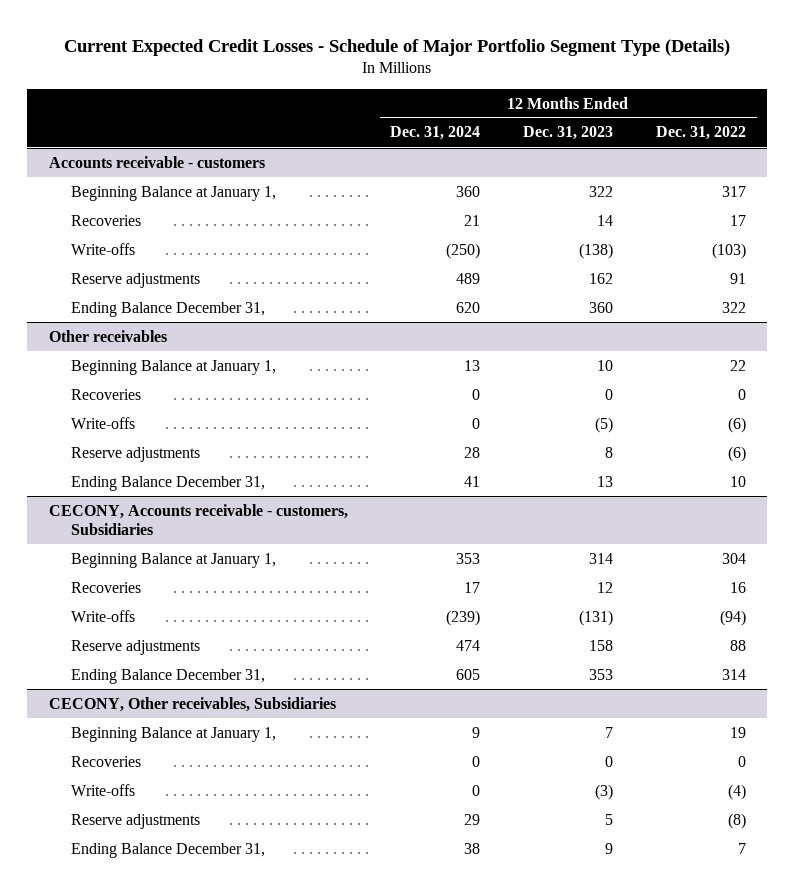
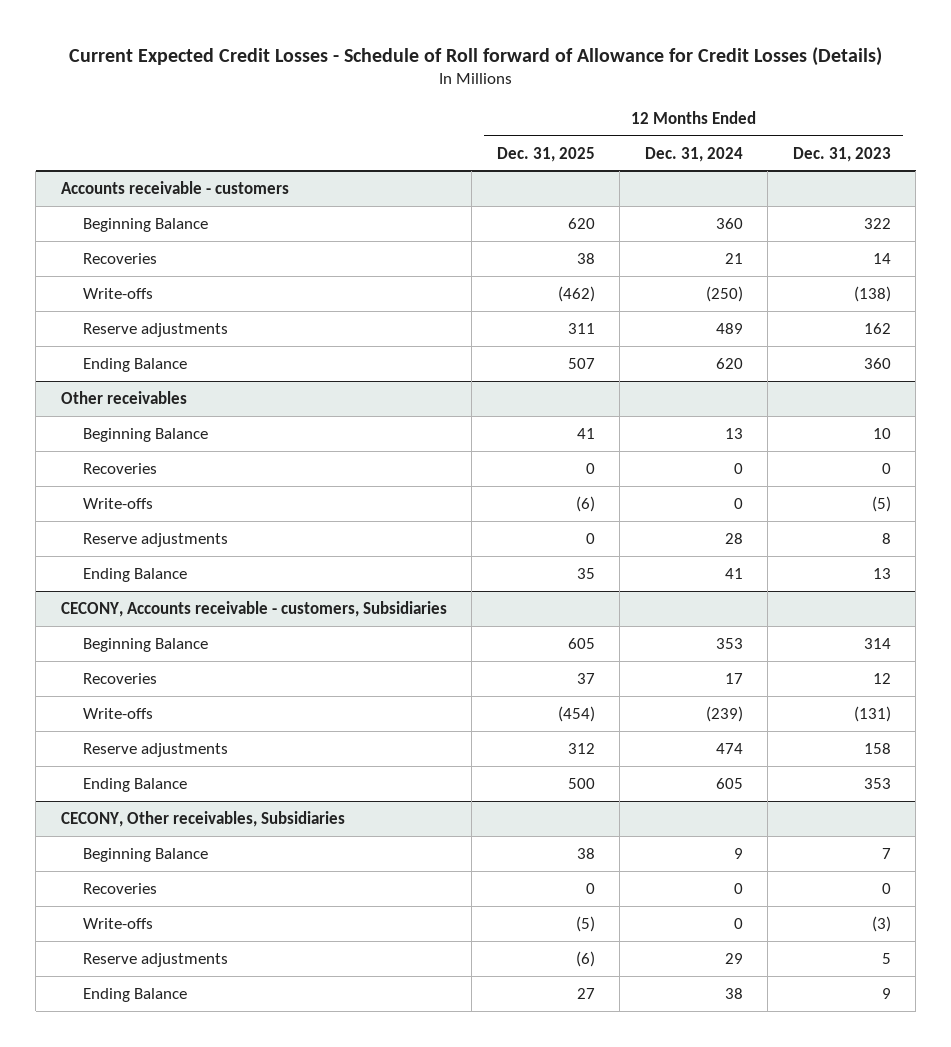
[64,38,731,56] Current Expected Credit Losses - Schedule of Major Portfolio Segment Type (Details) -> [68,46,882,66] Current Expected Credit Losses - Schedule of Roll forward of Allowance for Credit Losses (Details)
[655,126,746,141] Dec. 31, 2022 -> none
none -> [496,146,595,162] Dec. 31, 2025
[70,185,276,201] Beginning Balance at January 1, -> [82,217,208,232] Beginning Balance
[70,301,265,317] Ending Balance December 31, -> [82,357,187,372] Ending Balance
[70,359,276,375] Beginning Balance at January 1, -> [82,427,208,442] Beginning Balance
[70,475,265,491] Ending Balance December 31, -> [82,567,187,582] Ending Balance
[70,552,276,568] Beginning Balance at January 1, -> [82,637,208,652] Beginning Balance
[70,668,265,684] Ending Balance December 31, -> [82,777,187,792] Ending Balance
[70,726,276,742] Beginning Balance at January 1, -> [82,847,208,862] Beginning Balance
[70,842,265,858] Ending Balance December 31, -> [82,987,187,1002] Ending Balance

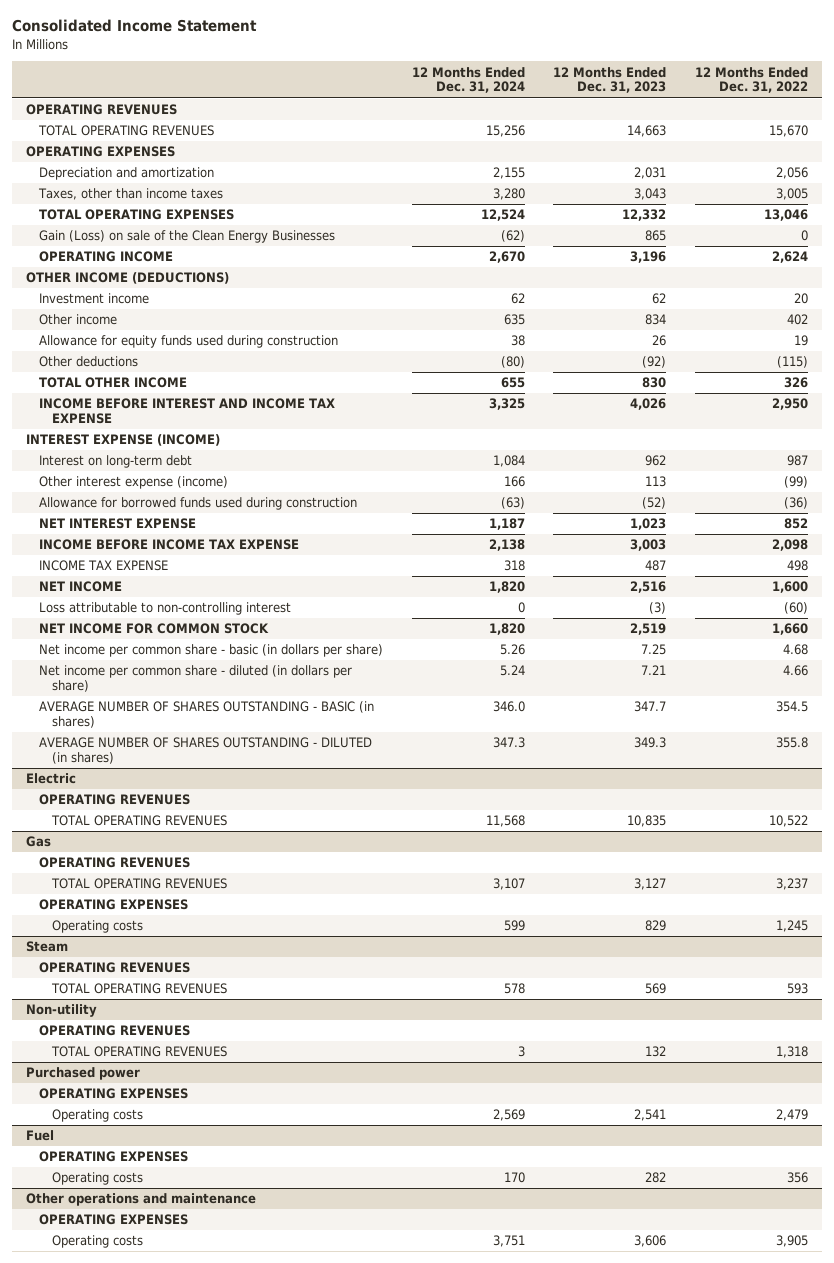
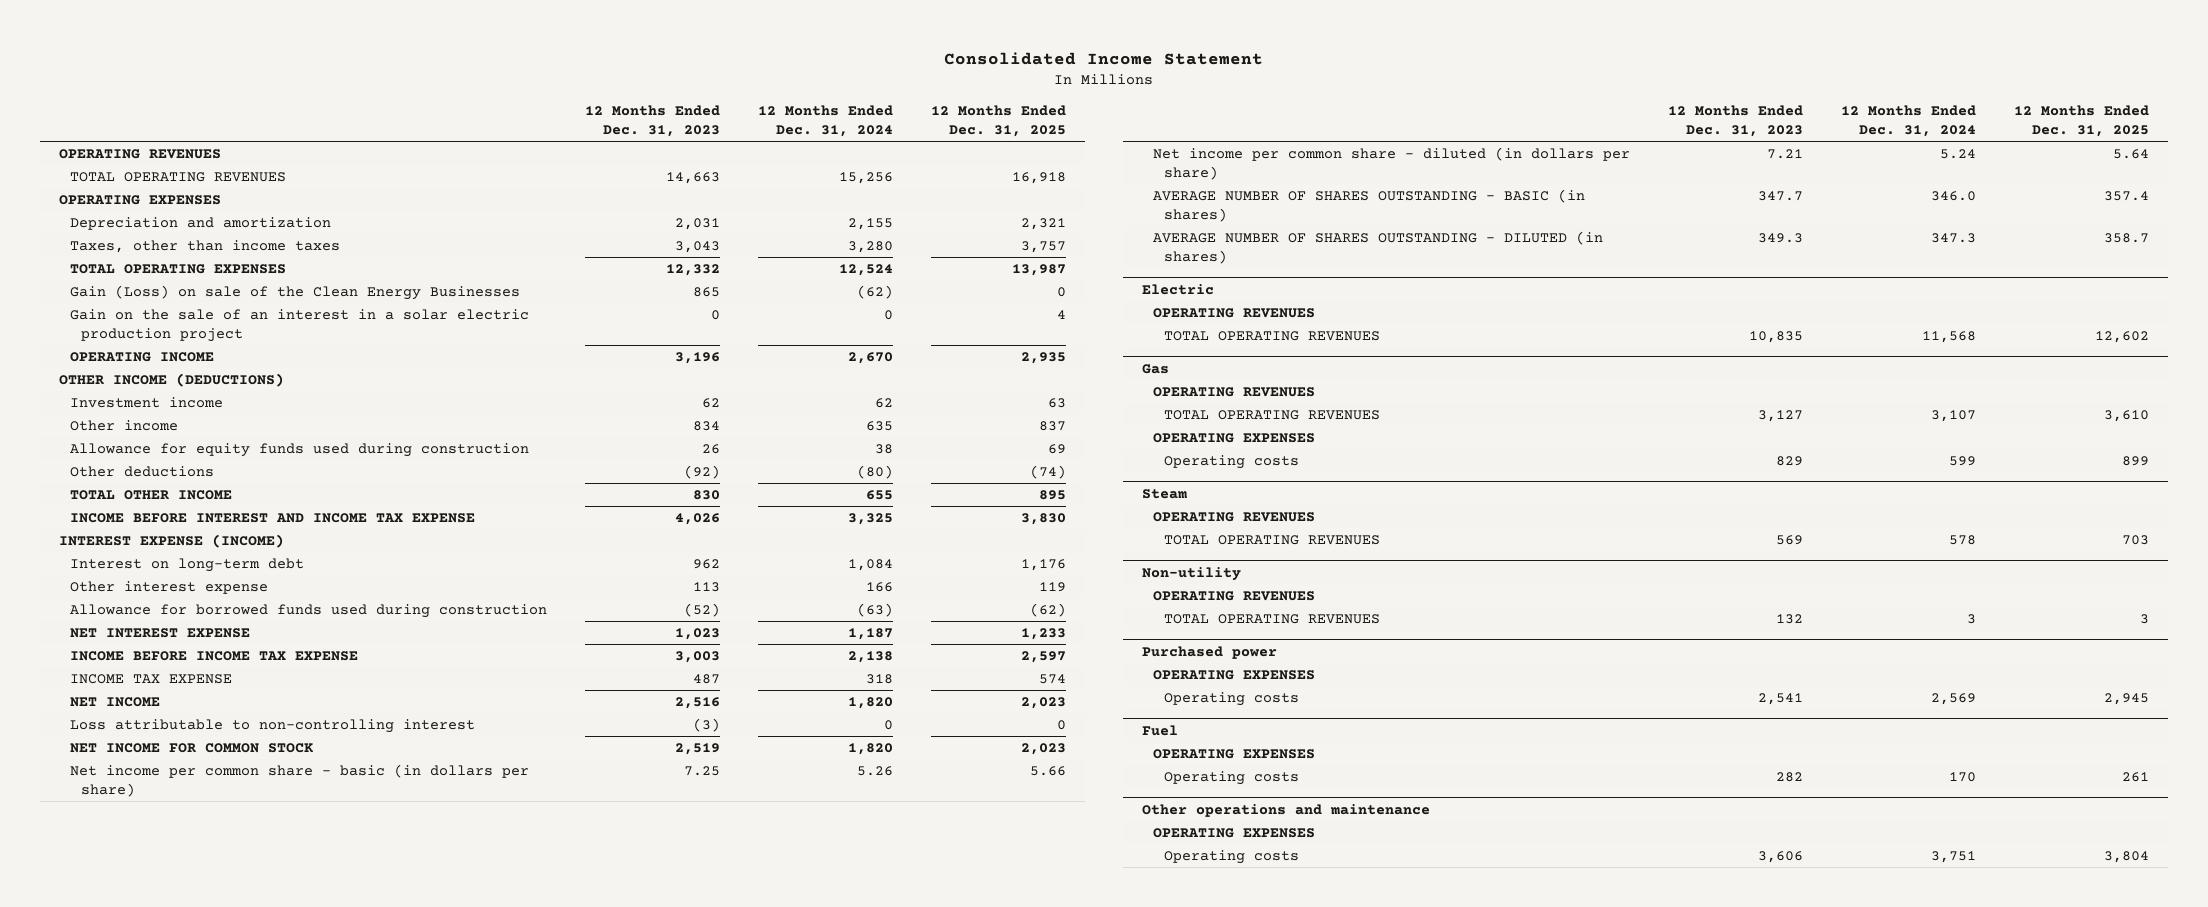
[694,66,808,94] 12 Months Ended Dec. 31, 2022 -> none
none -> [931,104,1067,137] 12 Months Ended Dec. 31, 2025
none -> [70,308,530,343] Gain on the sale of an interest in a solar electric production project
[38,476,228,490] Other interest expense (income) -> [70,580,269,594] Other interest expense

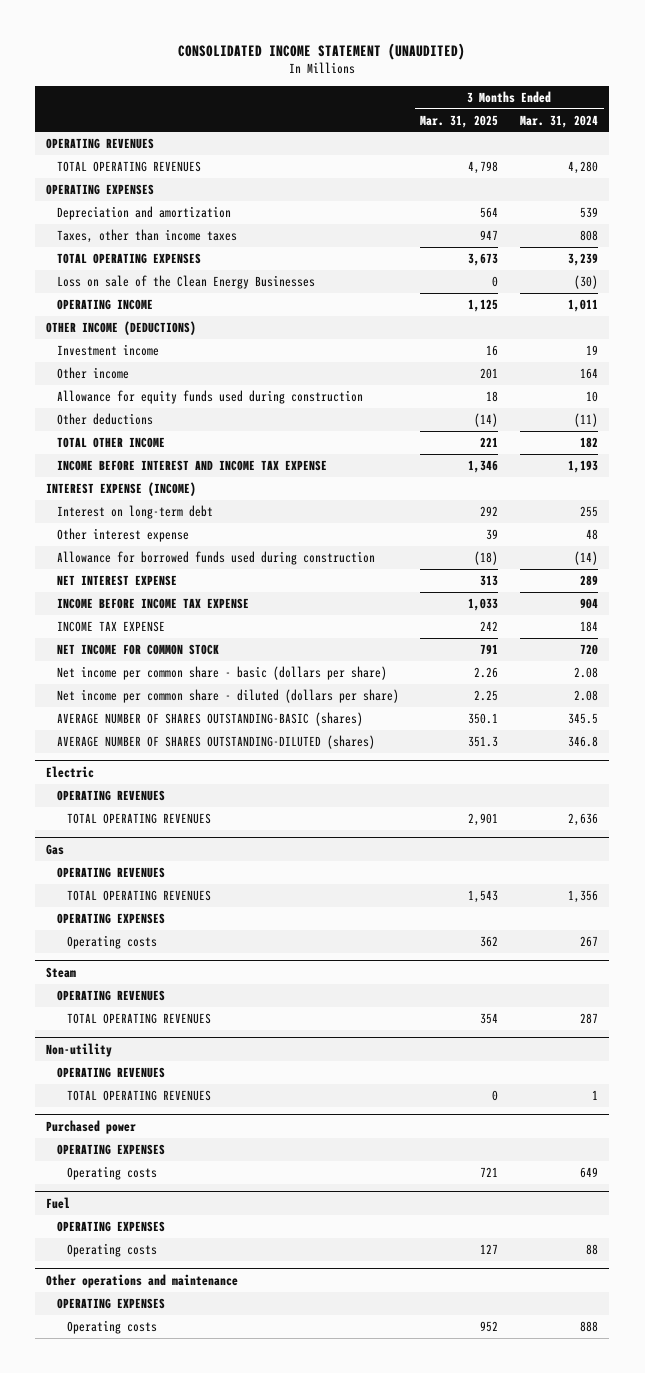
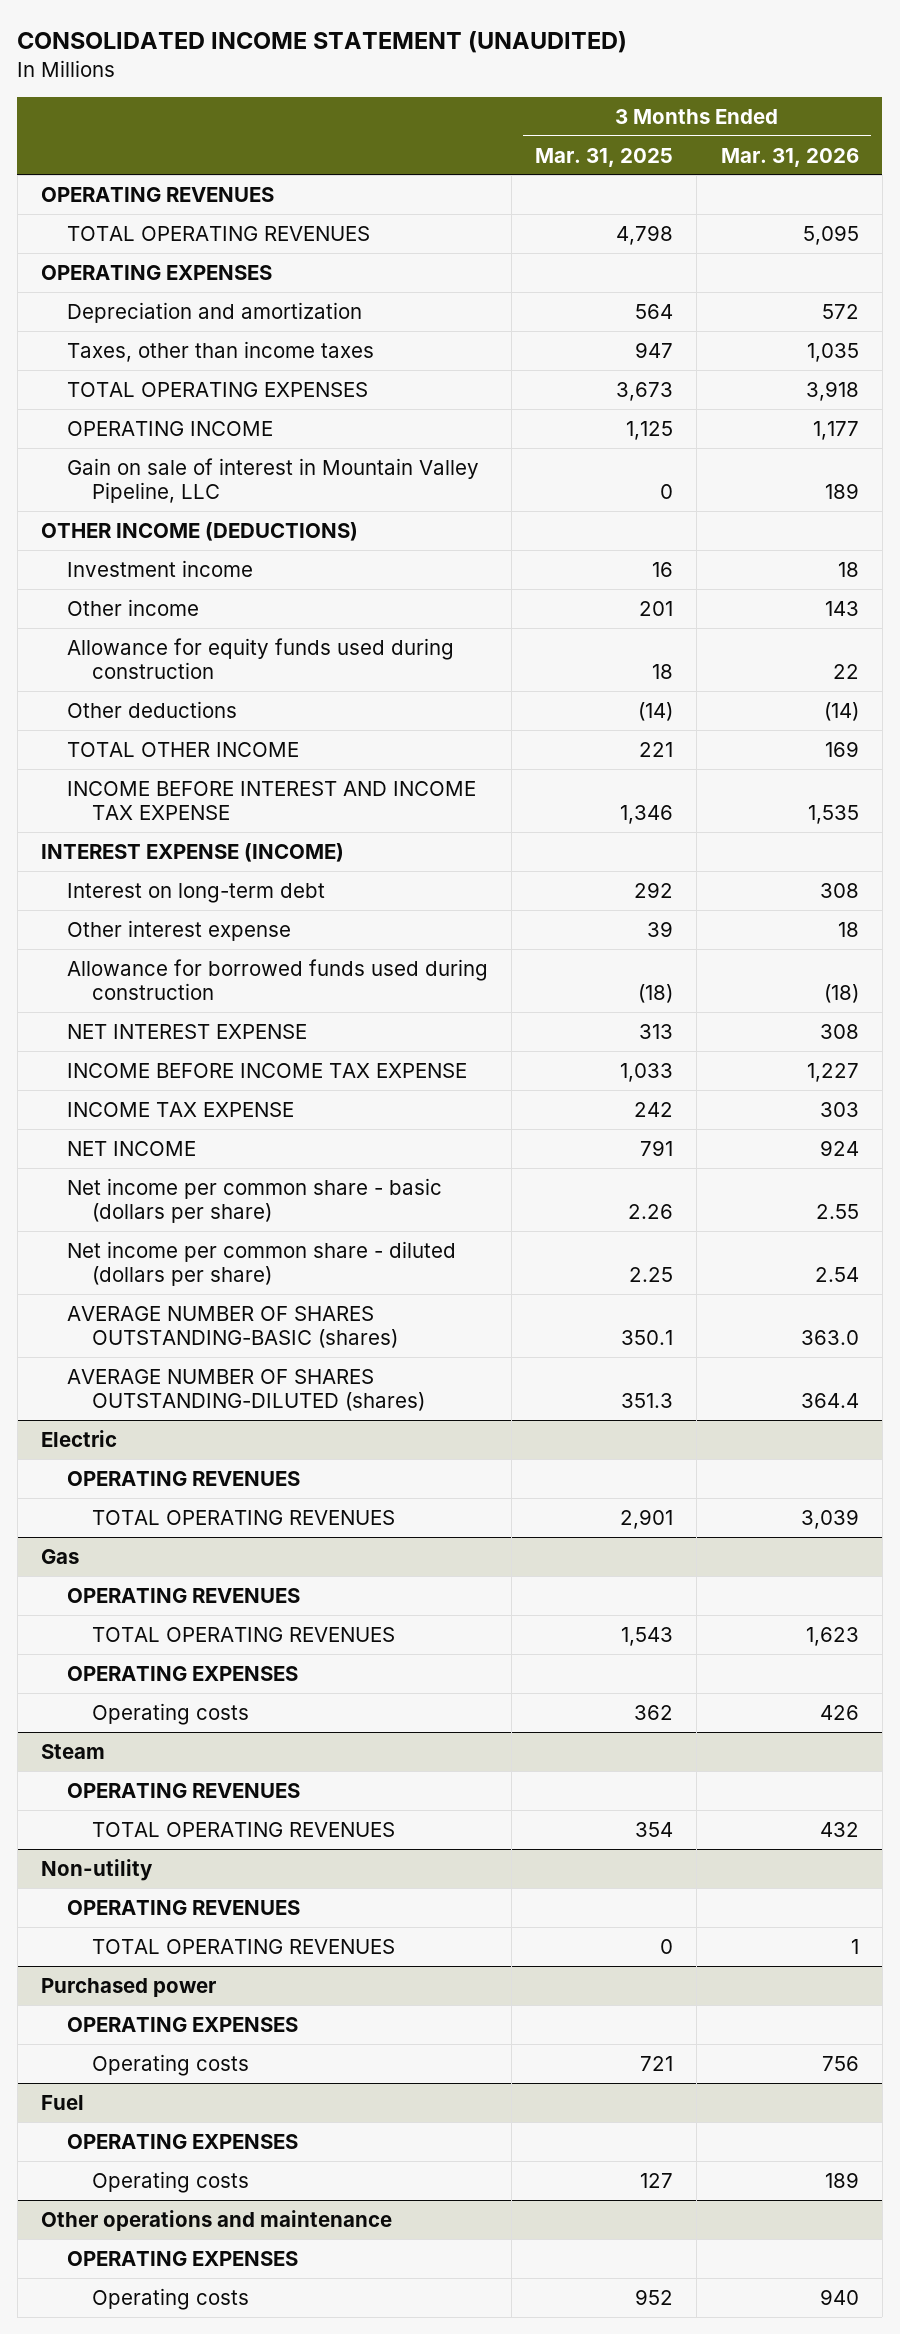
[520,114,599,128] Mar. 31, 2024 -> none
none -> [720,147,859,167] Mar. 31, 2026
[56,274,315,289] Loss on sale of the Clean Energy Businesses -> none
none -> [66,457,479,504] Gain on sale of interest in Mountain Valley Pipeline, LLC
[56,643,219,655] NET INCOME FOR COMMON STOCK -> [66,1140,196,1156] NET INCOME

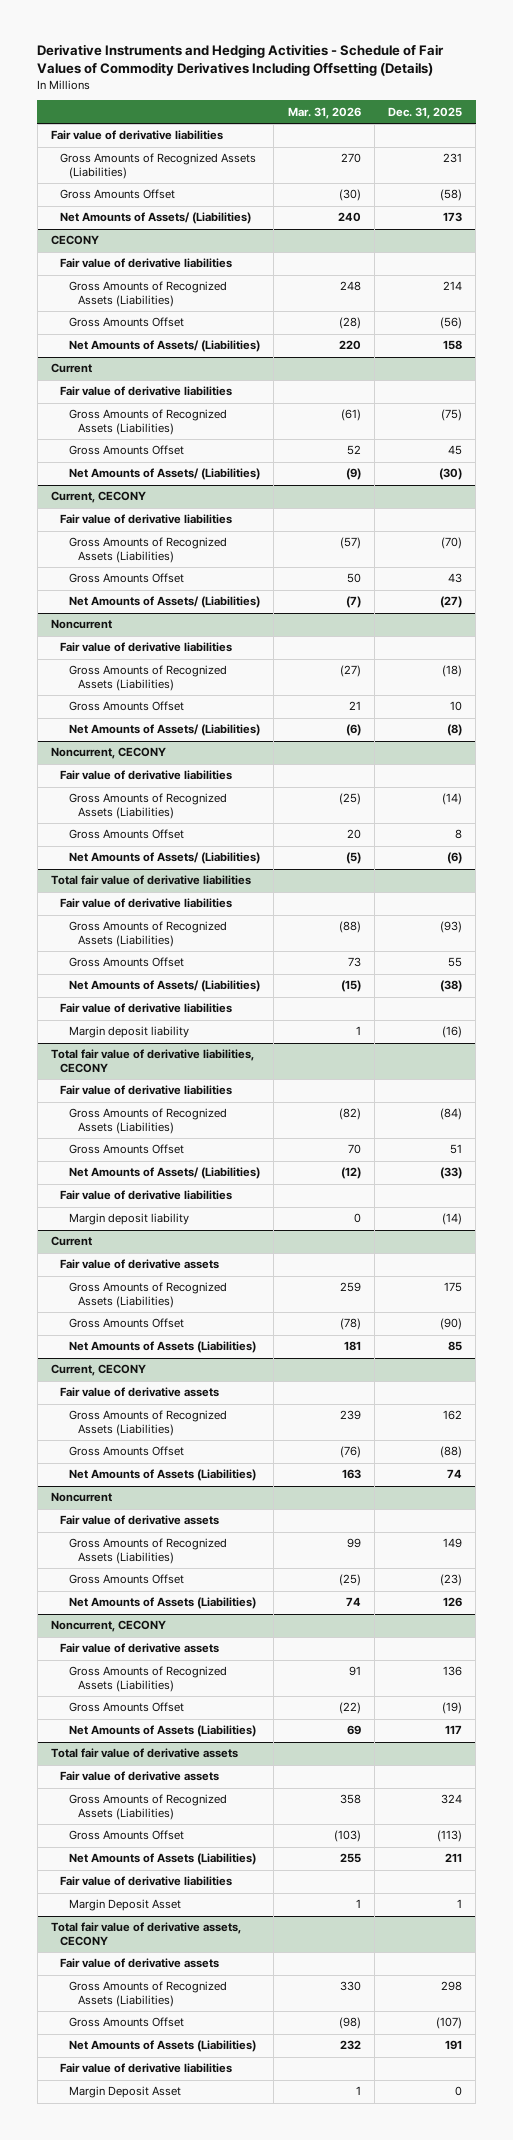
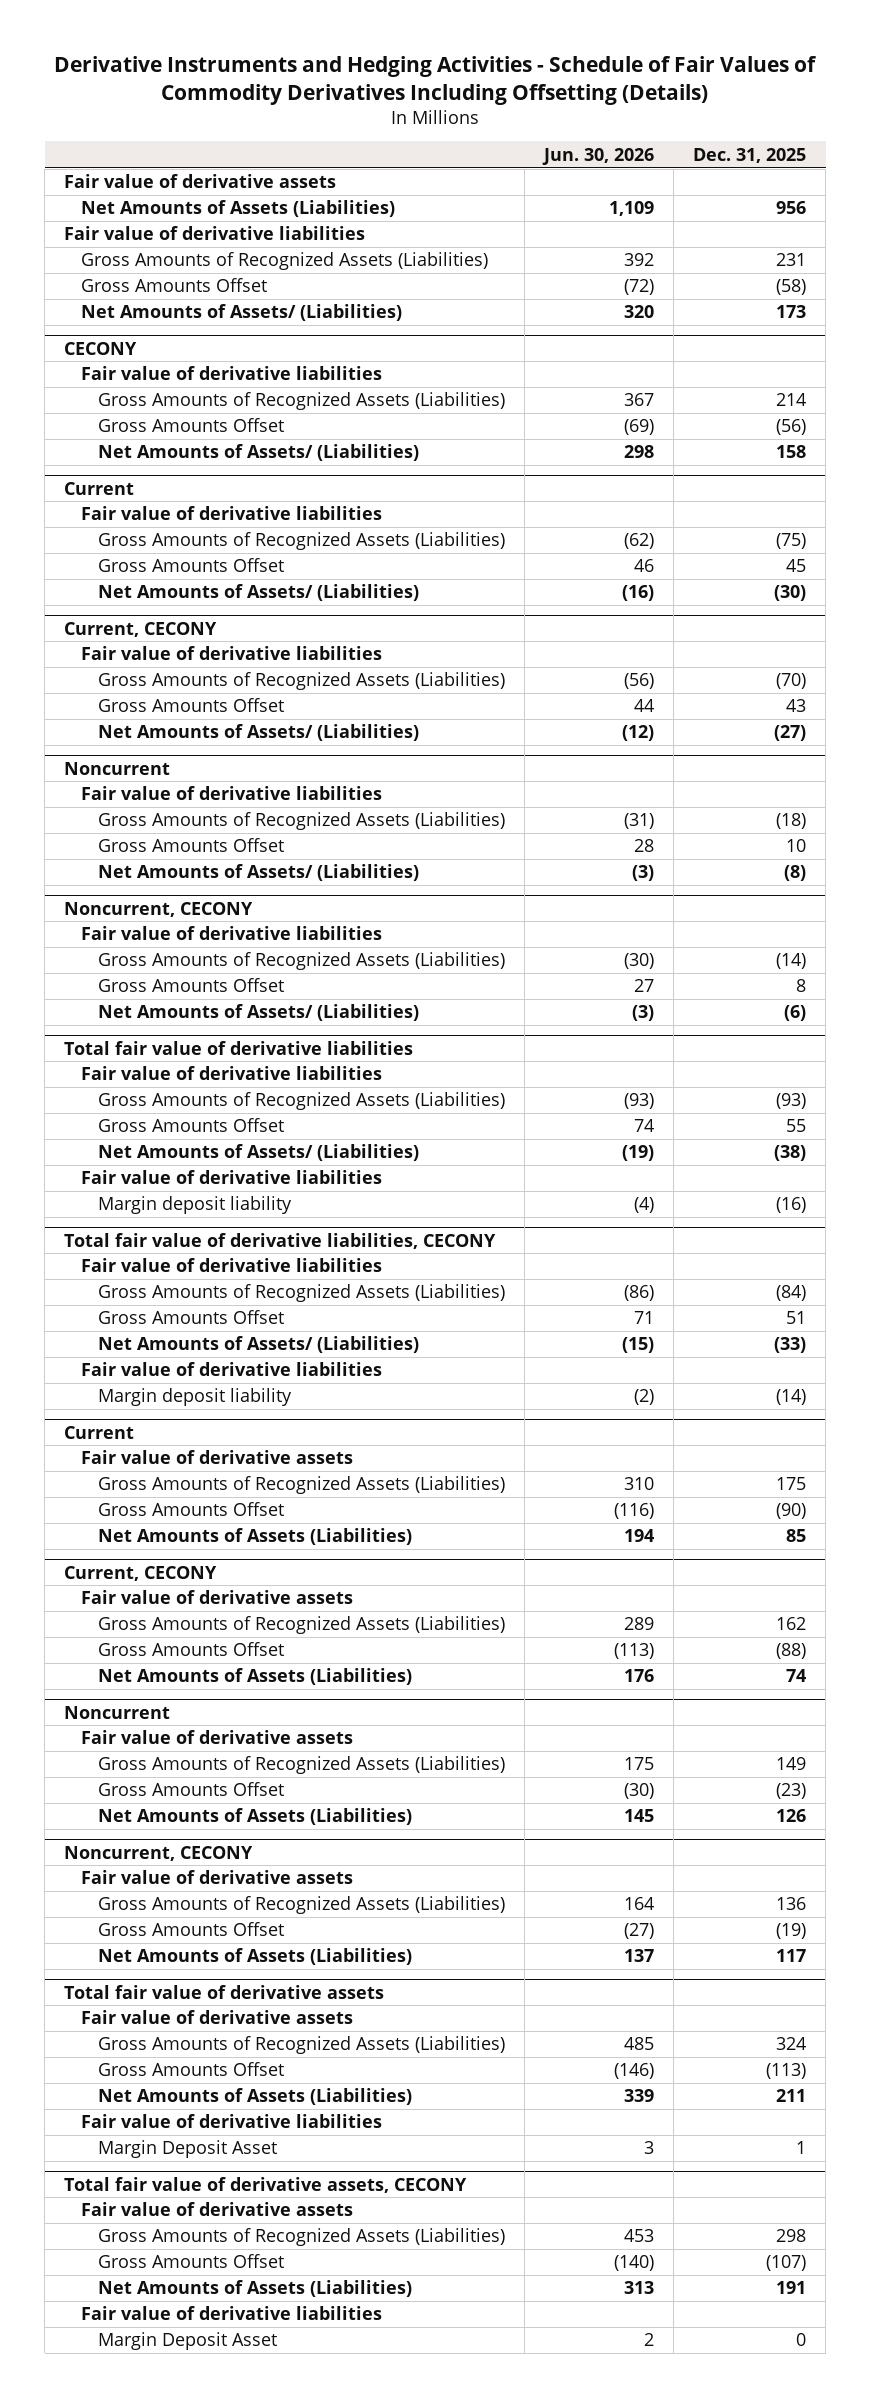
[287,106,361,119] Mar. 31, 2026 -> none
none -> [542,147,655,165] Jun. 30, 2026
none -> [64,174,337,189] Fair value of derivative assets
none -> [81,200,396,218] Net Amounts of Assets (Liabilities)

